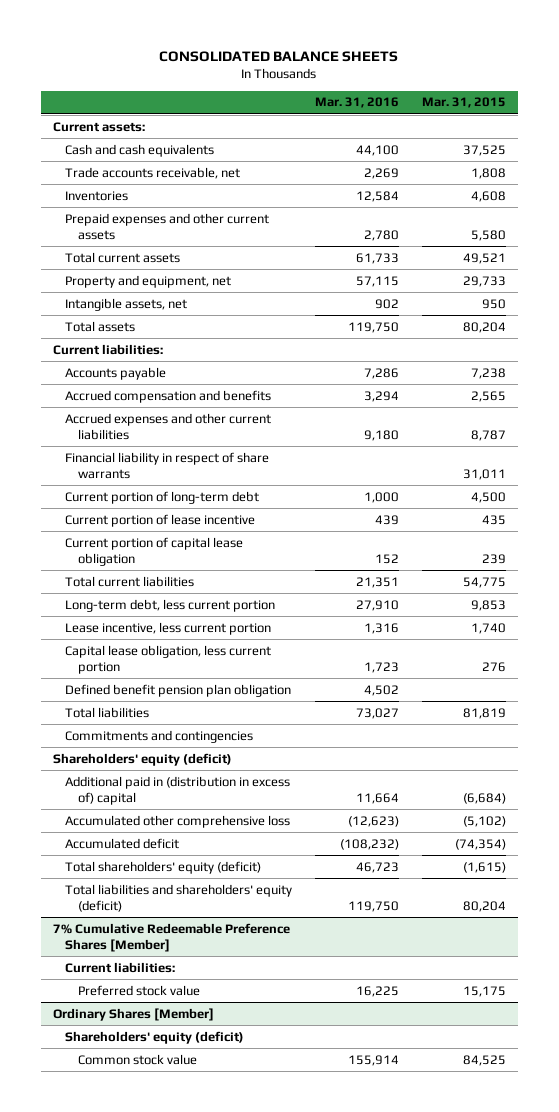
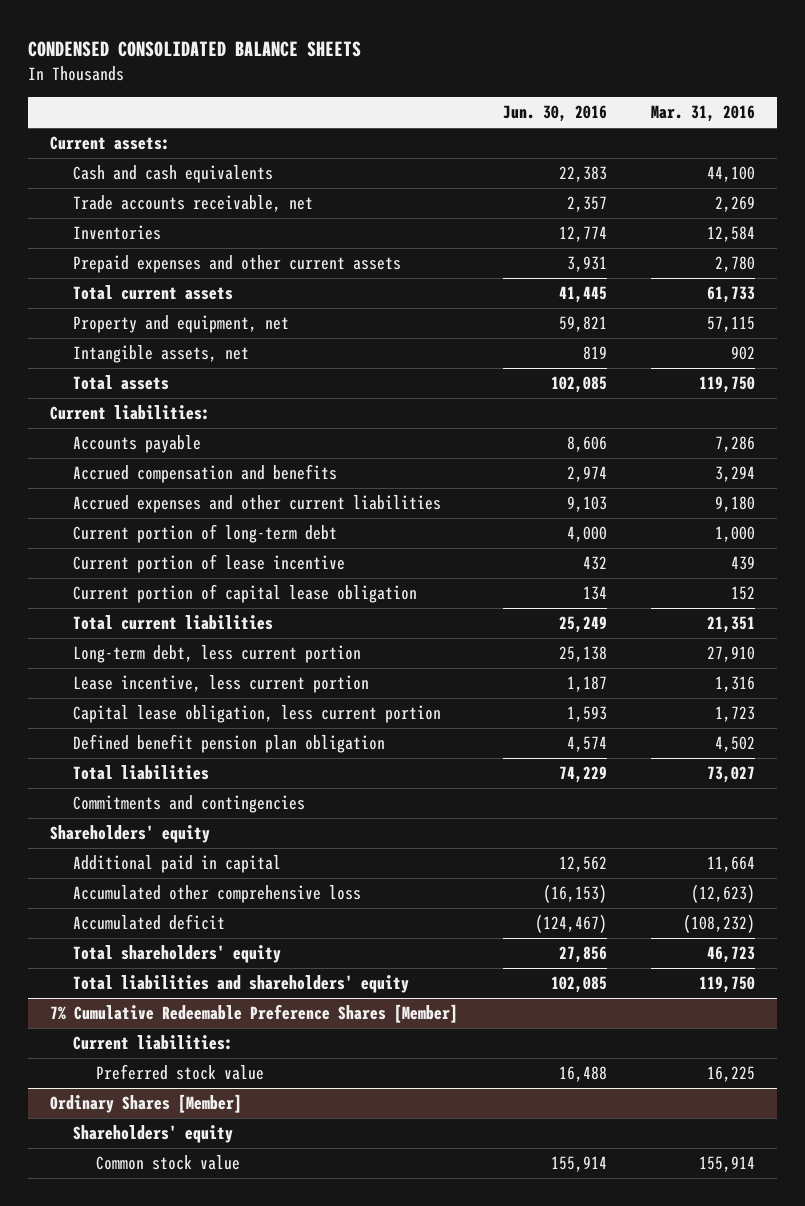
[159,50,399,62] CONSOLIDATED BALANCE SHEETS -> [28,40,362,57] CONDENSED CONSOLIDATED BALANCE SHEETS
[422,97,507,109] Mar. 31, 2015 -> none
none -> [502,105,607,123] Jun. 30, 2016
[65,451,270,479] Financial liability in respect of share warrants -> none
[52,752,232,766] Shareholders' equity (deficit) -> [50,825,211,844] Shareholders' equity
[65,775,291,805] Additional paid in (distribution in excess of) capital -> [72,855,281,874] Additional paid in capital
[65,860,262,874] Total shareholders' equity (deficit) -> [72,945,281,964] Total shareholders' equity
[65,883,293,912] Total liabilities and shareholders' equity (deficit) -> [72,975,409,994] Total liabilities and shareholders' equity
[65,1030,245,1044] Shareholders' equity (deficit) -> [72,1125,233,1144] Shareholders' equity

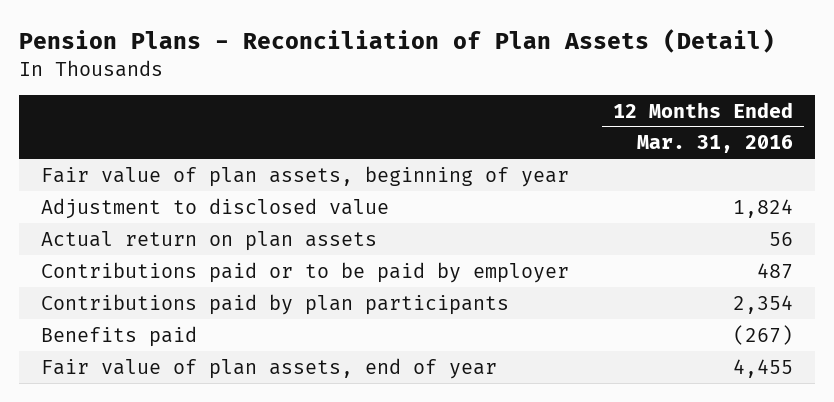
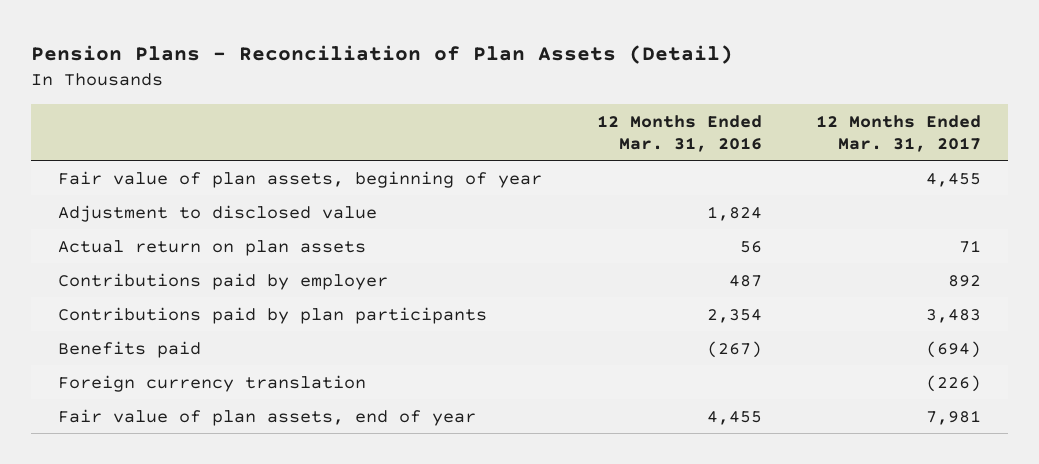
none -> [815,114,981,152] 12 Months Ended Mar. 31, 2017
[41,261,570,283] Contributions paid or to be paid by employer -> [58,272,389,290] Contributions paid by employer
none -> [58,374,367,392] Foreign currency translation

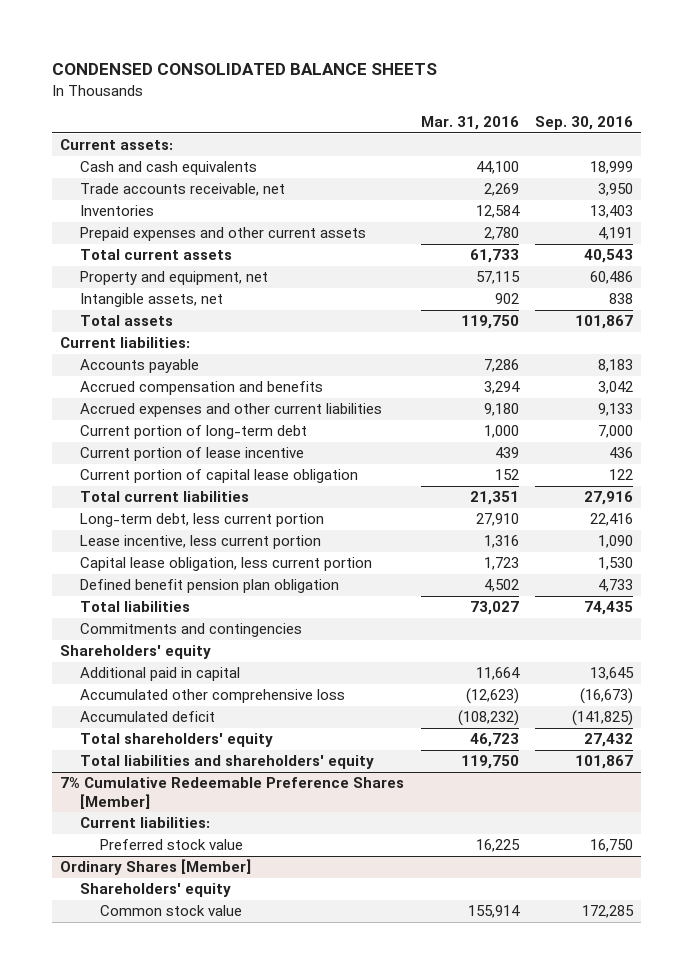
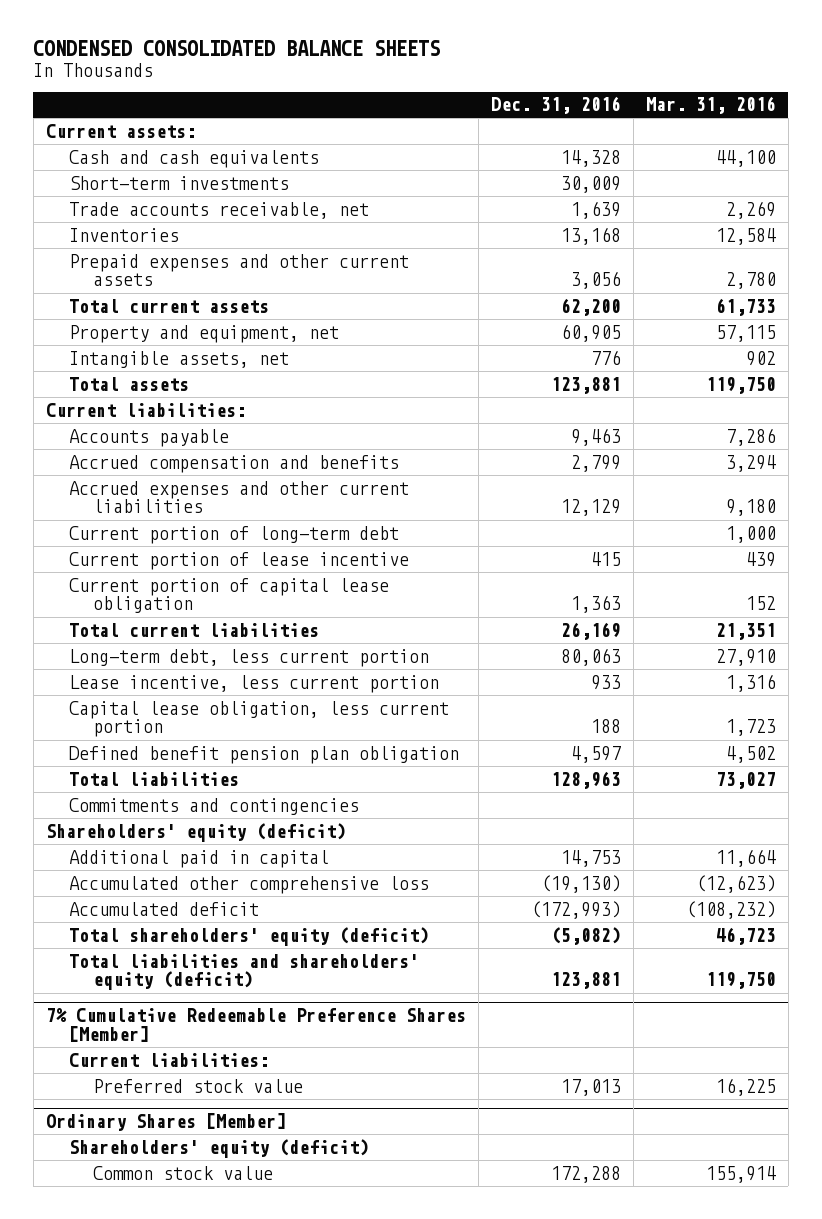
[535,116,634,131] Sep. 30, 2016 -> none
none -> [490,96,621,115] Dec. 31, 2016
none -> [69,175,290,190] Short-term investments
[60,645,212,660] Shareholders' equity -> [45,822,346,842] Shareholders' equity (deficit)
[80,733,274,748] Total shareholders' equity -> [69,926,430,946] Total shareholders' equity (deficit)
[80,755,375,770] Total liabilities and shareholders' equity -> [69,953,420,991] Total liabilities and shareholders' equity (deficit)
[80,883,232,898] Shareholders' equity -> [69,1138,370,1158] Shareholders' equity (deficit)

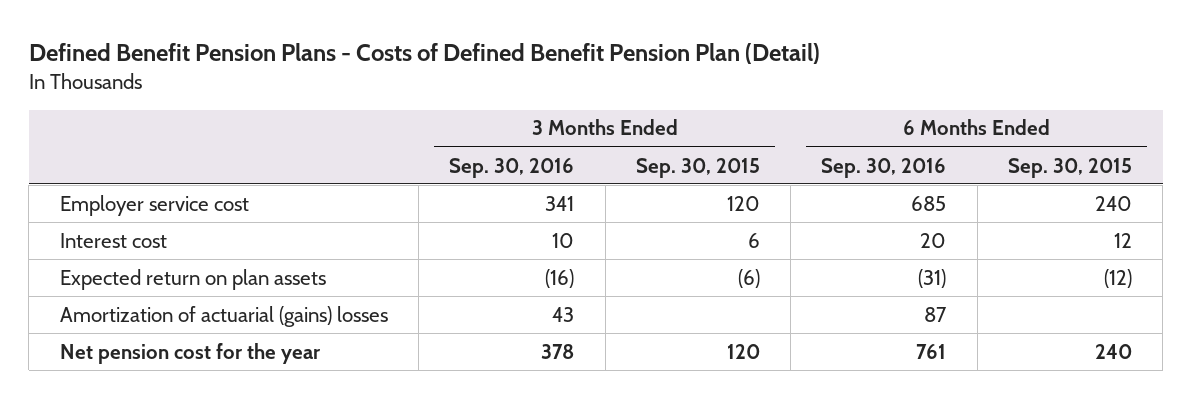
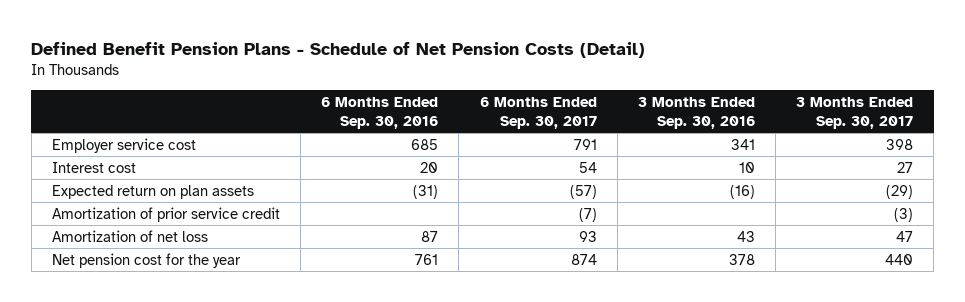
[28,43,820,65] Defined Benefit Pension Plans - Costs of Defined Benefit Pension Plan (Detail) -> [31,41,646,58] Defined Benefit Pension Plans - Schedule of Net Pension Costs (Detail)
[635,157,760,178] Sep. 30, 2015 -> none
[1007,157,1132,178] Sep. 30, 2015 -> none
none -> [479,96,597,129] 6 Months Ended Sep. 30, 2017
none -> [796,96,914,129] 3 Months Ended Sep. 30, 2017
none -> [52,206,281,222] Amortization of prior service credit
[59,305,388,327] Amortization of actuarial (gains) losses -> [52,229,209,242] Amortization of net loss

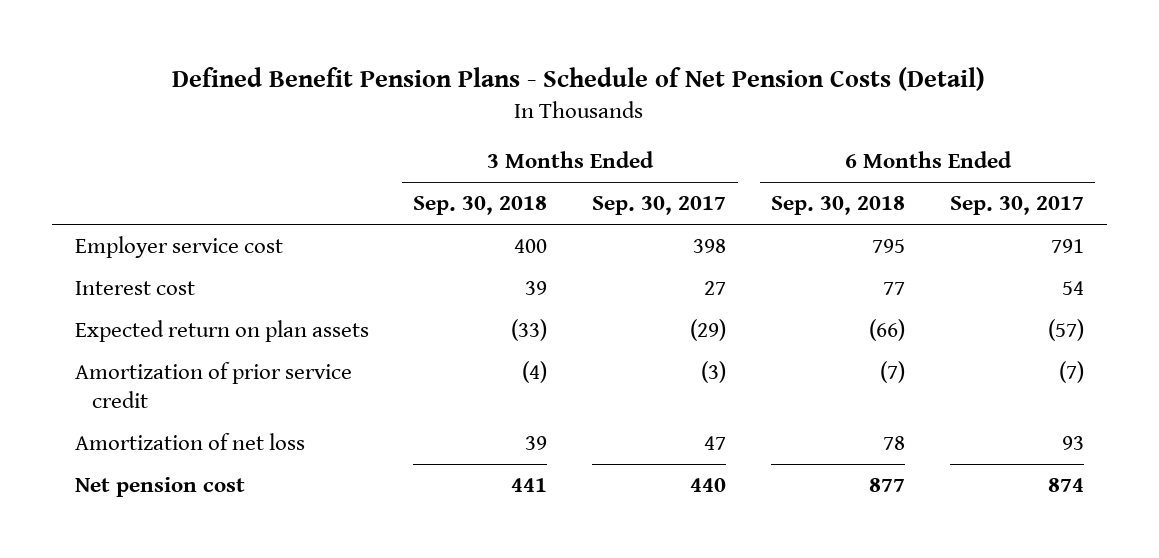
[321,96,439,129] 6 Months Ended Sep. 30, 2016 -> none
[637,96,755,129] 3 Months Ended Sep. 30, 2016 -> none
none -> [413,196,548,216] Sep. 30, 2018
none -> [771,196,906,216] Sep. 30, 2018
[52,252,242,268] Net pension cost for the year -> [74,477,245,498] Net pension cost

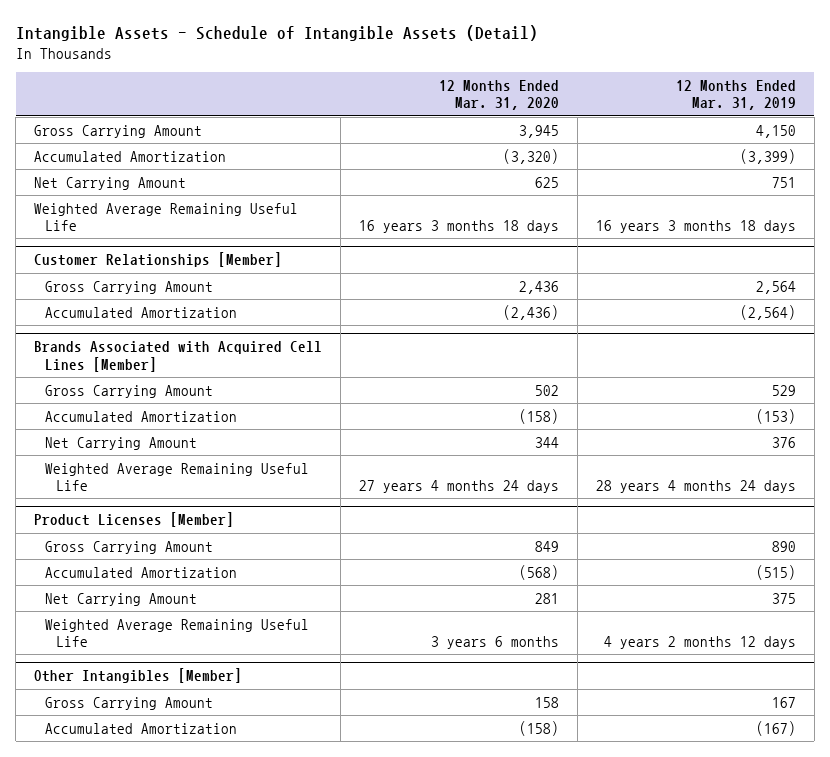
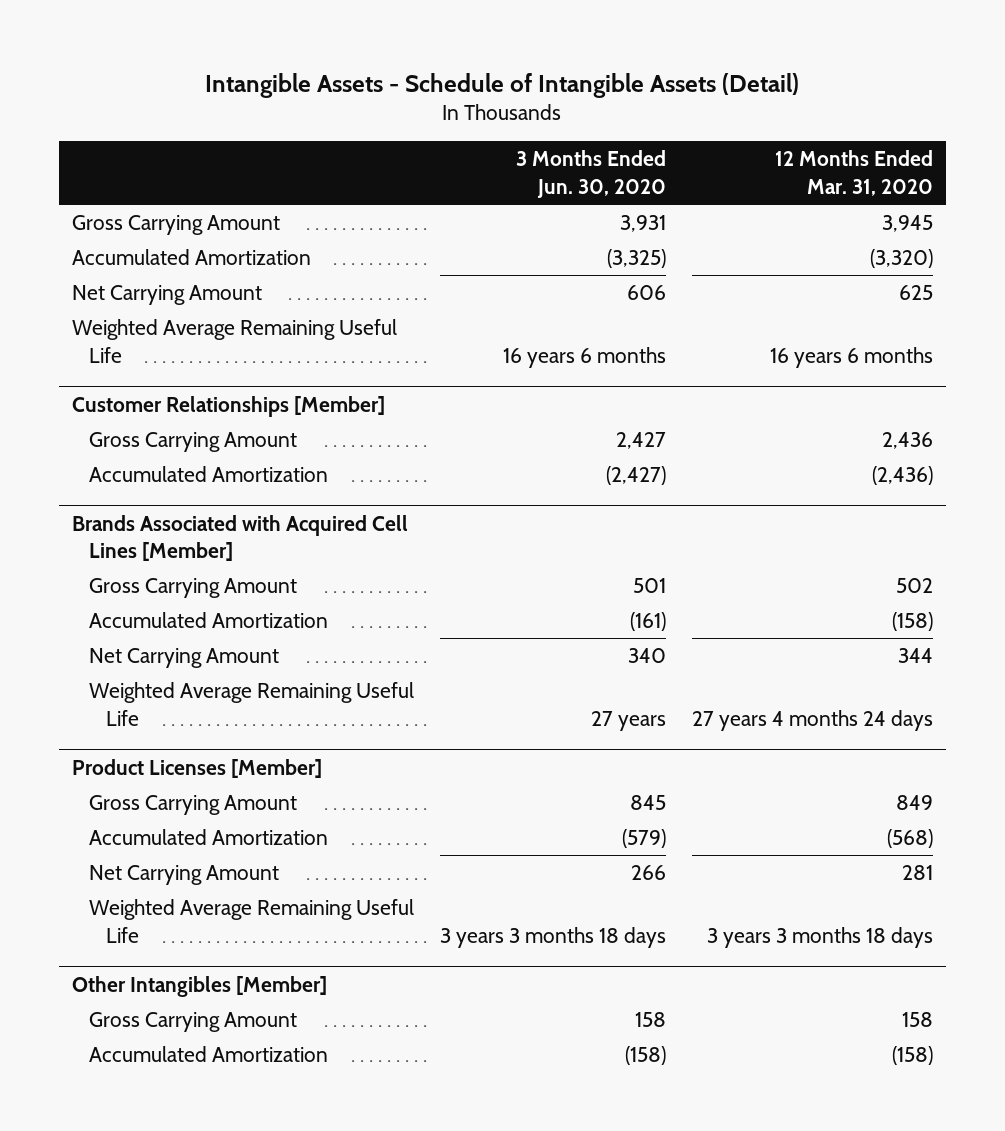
[675,79,796,111] 12 Months Ended Mar. 31, 2019 -> none
none -> [515,150,666,198] 3 Months Ended Jun. 30, 2020
[359,219,560,233] 16 years 3 months 18 days -> [769,346,933,368] 16 years 6 months
[431,635,560,649] 3 years 6 months -> [706,926,933,948] 3 years 3 months 18 days

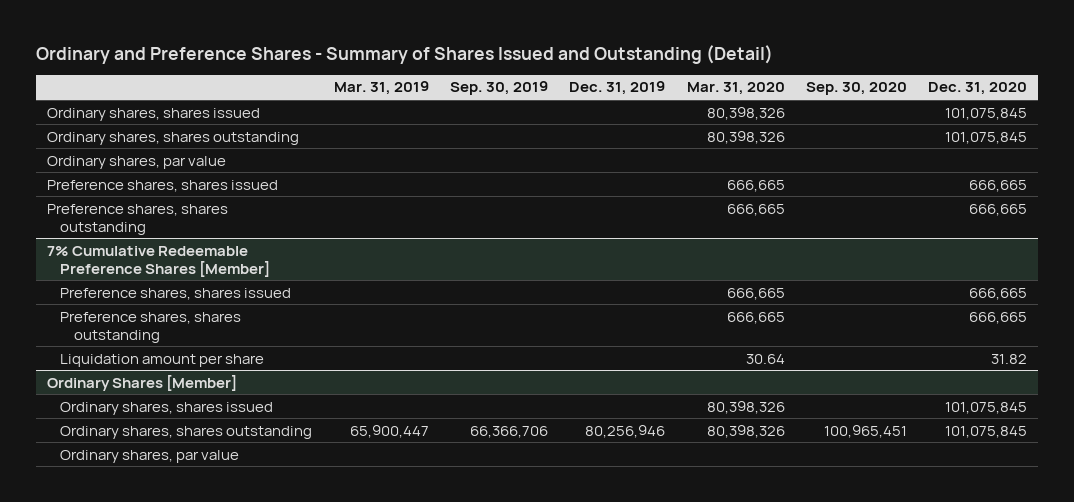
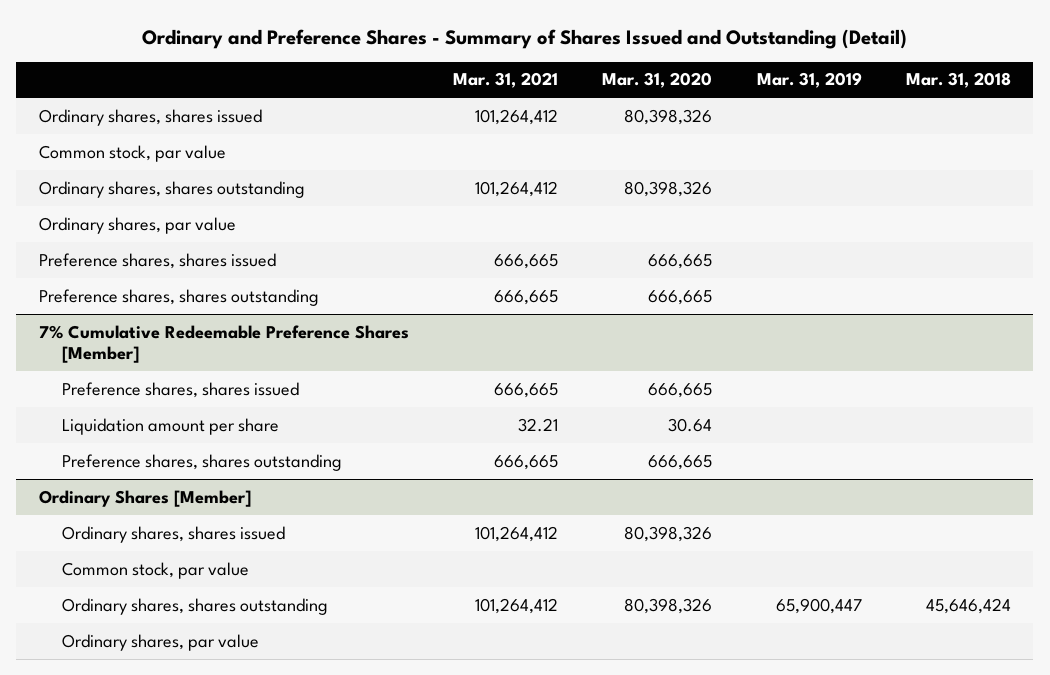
[449,81,548,96] Sep. 30, 2019 -> none
[569,81,666,96] Dec. 31, 2019 -> none
[805,82,907,96] Sep. 30, 2020 -> none
[928,82,1028,96] Dec. 31, 2020 -> none
none -> [452,72,558,89] Mar. 31, 2021
none -> [906,72,1012,89] Mar. 31, 2018
none -> [38,144,226,162] Common stock, par value
[60,311,242,343] Preference shares, shares outstanding -> [62,453,343,471] Preference shares, shares outstanding
none -> [62,561,250,579] Common stock, par value

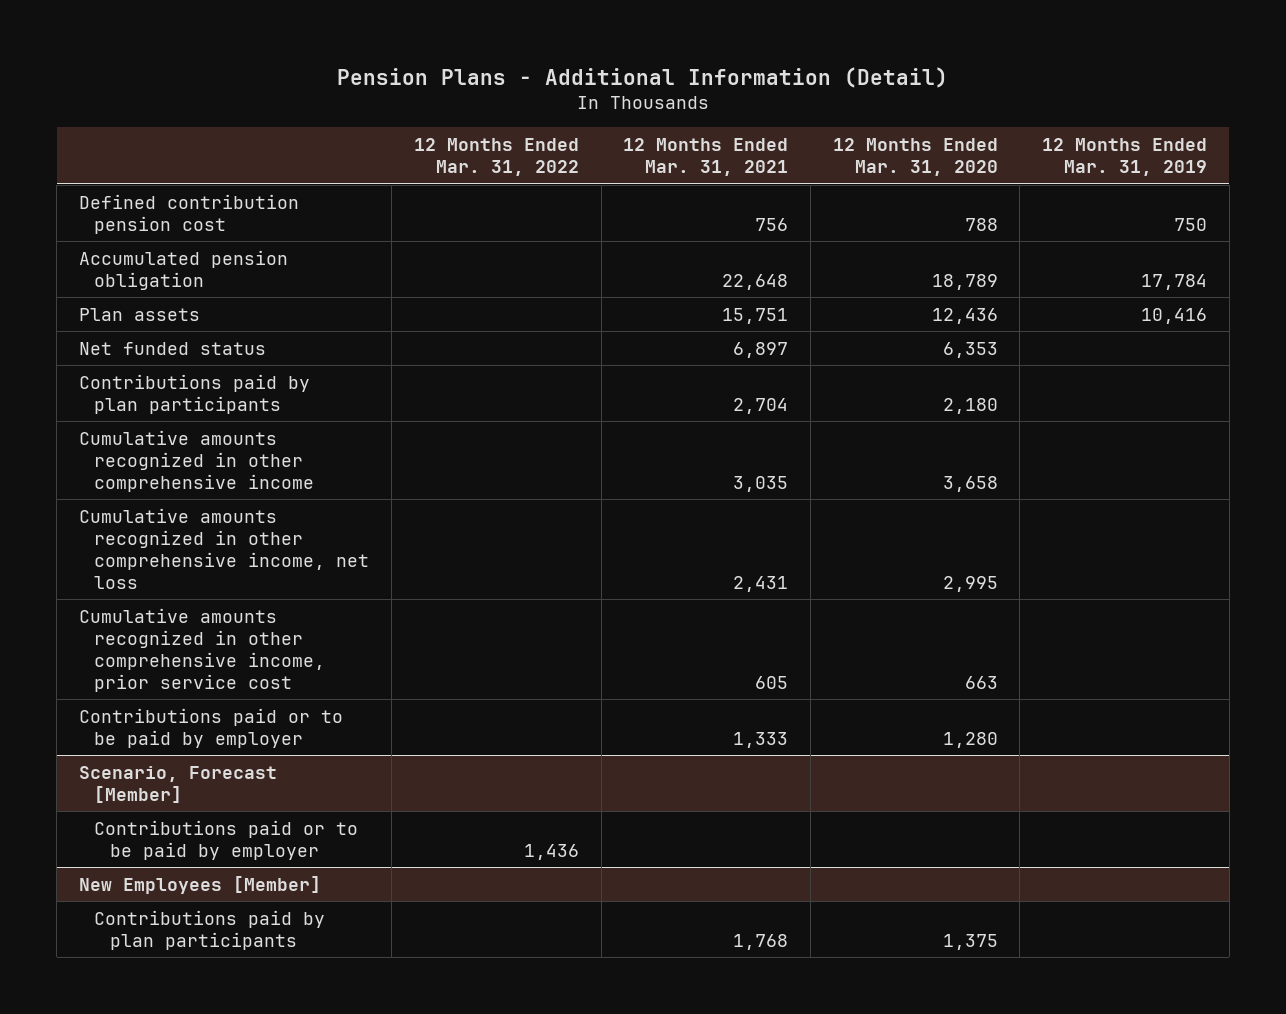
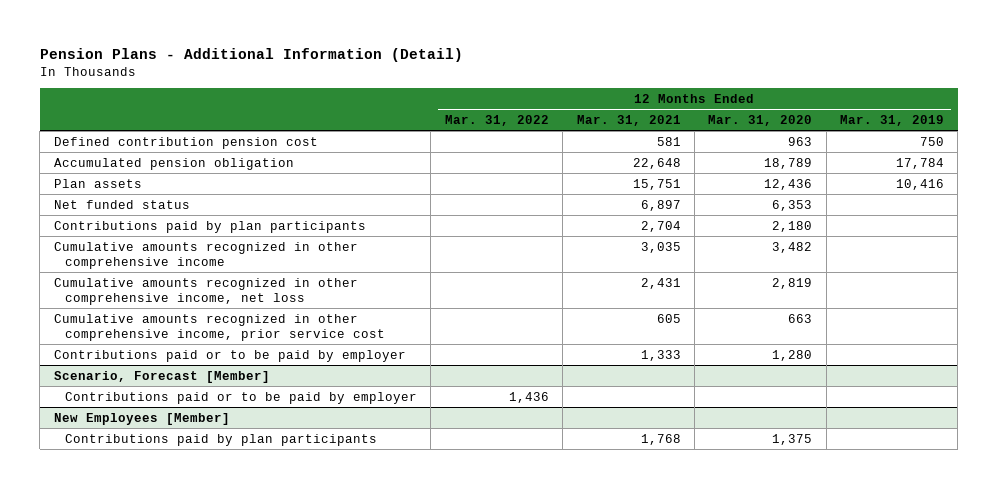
[755,217,789,231] 756 -> [656,136,681,146] 581
[964,217,998,231] 788 -> [788,136,813,146] 963
[942,475,998,492] 3,658 -> [772,241,813,253] 3,482
[942,575,998,592] 2,995 -> [772,277,813,289] 2,819

